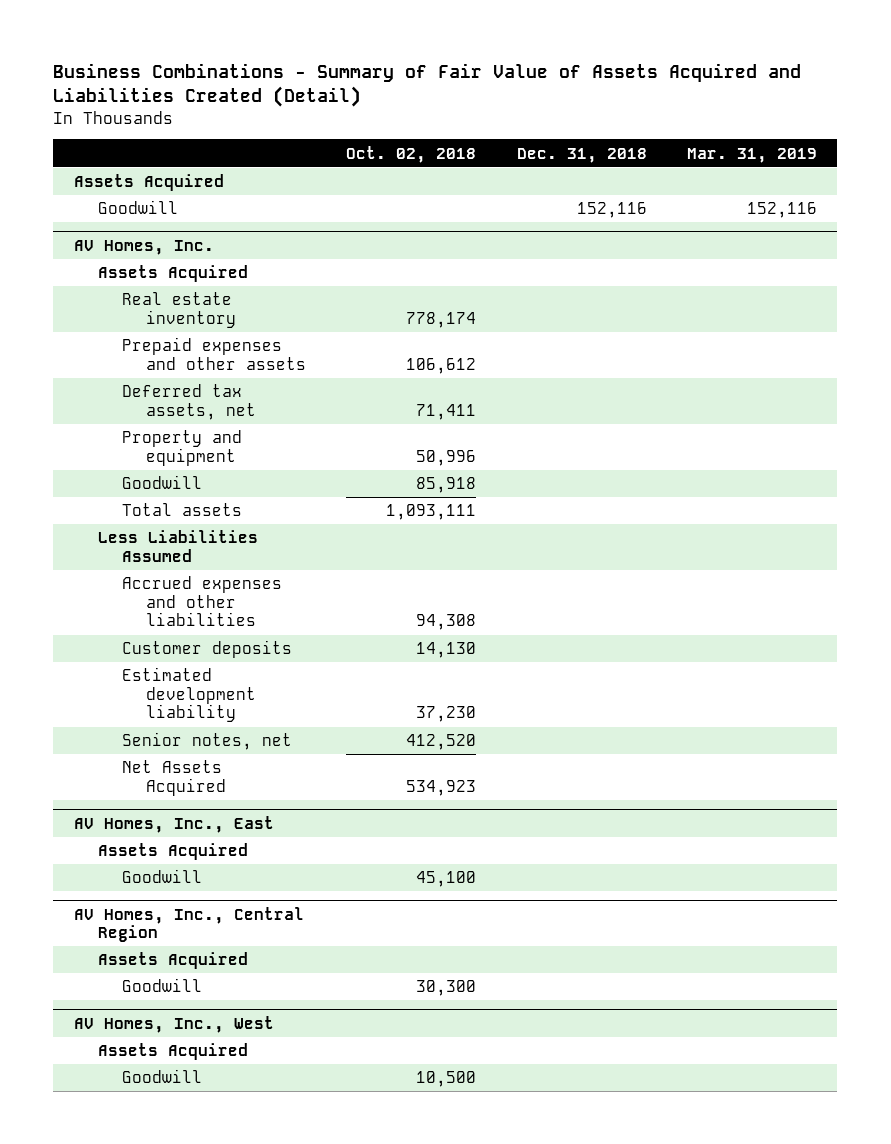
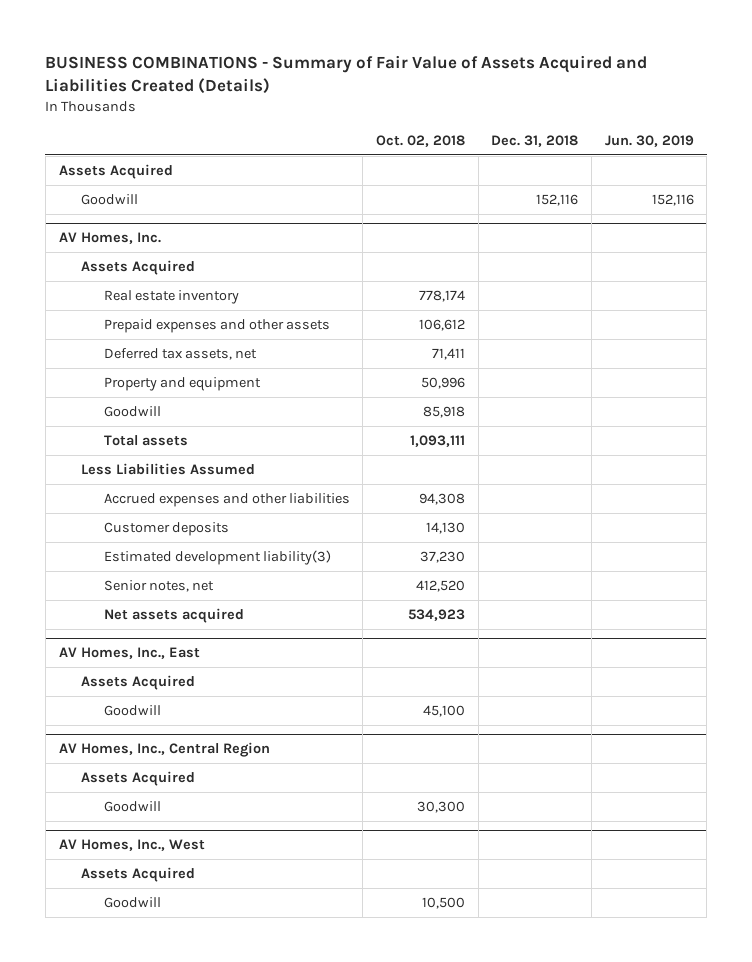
[53,62,802,108] Business Combinations - Summary of Fair Value of Assets Acquired and Liabilities Created (Detail) -> [45,55,648,95] BUSINESS COMBINATIONS - Summary of Fair Value of Assets Acquired and Liabilities Created (Details)
[687,147,818,163] Mar. 31, 2019 -> none
none -> [604,134,694,147] Jun. 30, 2019
[121,667,256,723] Estimated development liability -> [103,550,331,566] Estimated development liability(3)
[121,760,226,796] Net Assets Acquired -> [103,608,244,624] Net assets acquired

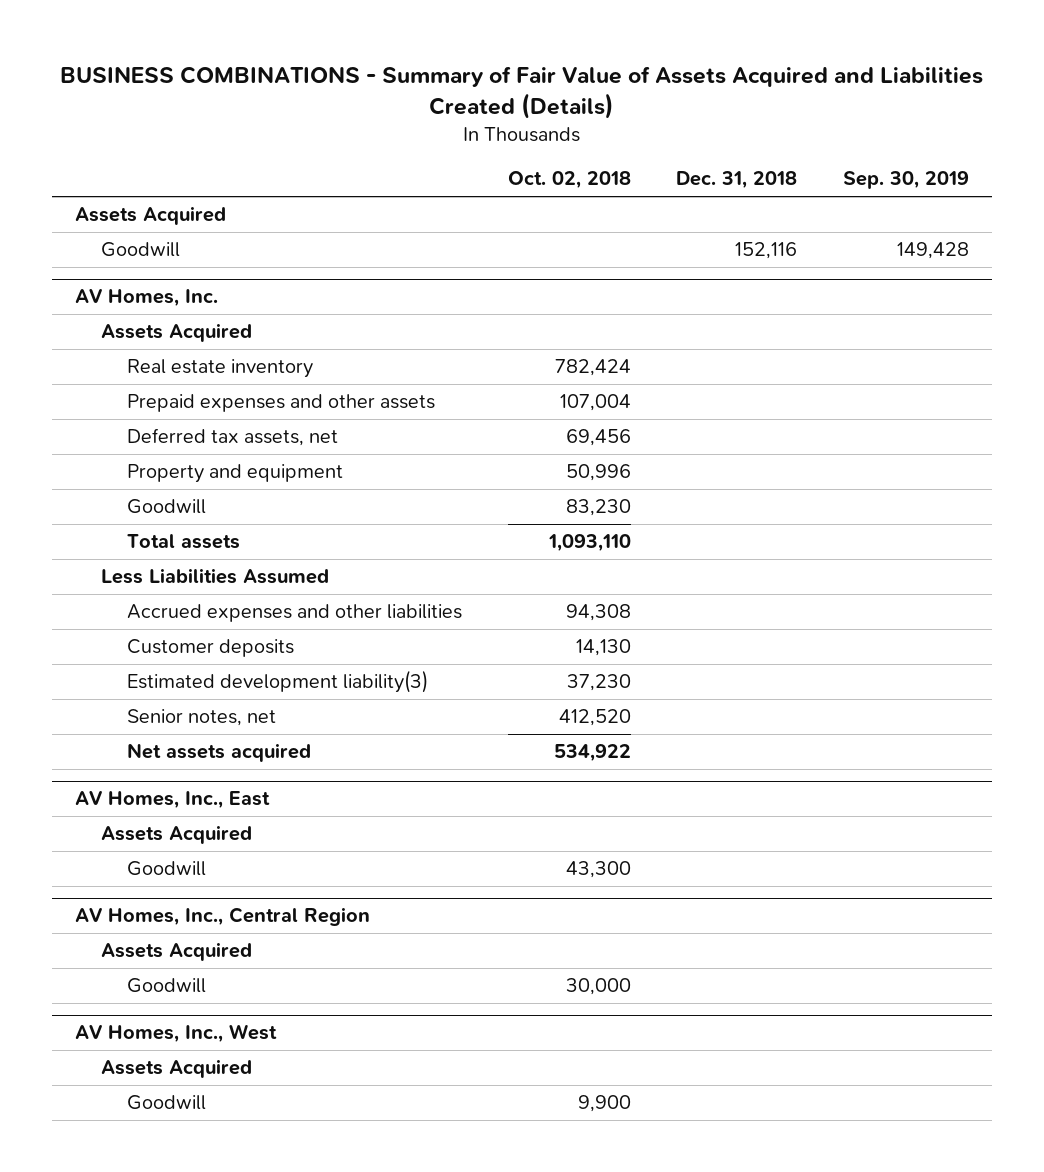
[604,134,694,147] Jun. 30, 2019 -> none
none -> [842,171,969,190] Sep. 30, 2019
[418,290,465,303] 778,174 -> [554,359,631,377] 782,424
[418,319,465,332] 106,612 -> [559,394,631,412] 107,004
[431,348,465,361] 71,411 -> [565,429,631,447] 69,456
[422,406,465,419] 85,918 -> [565,499,631,517] 83,230
[409,435,465,448] 1,093,111 -> [547,534,631,553] 1,093,110
[407,609,465,622] 534,923 -> [553,744,631,763] 534,922
[422,705,465,718] 45,100 -> [565,861,631,879] 43,300
[416,801,465,814] 30,300 -> [565,978,631,996] 30,000
[421,897,465,910] 10,500 -> [577,1095,631,1113] 9,900

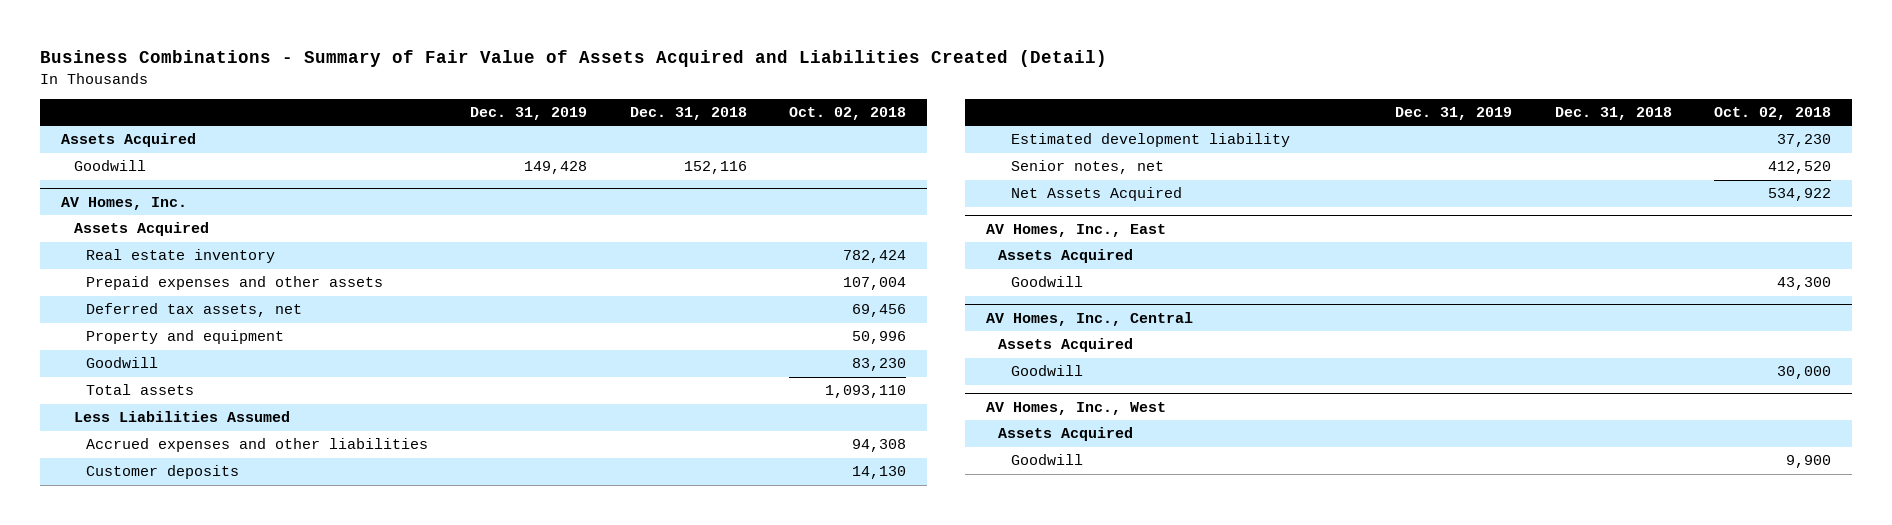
[59,66,983,120] BUSINESS COMBINATIONS - Summary of Fair Value of Assets Acquired and Liabilities Created (Details) -> [40,50,1108,68] Business Combinations - Summary of Fair Value of Assets Acquired and Liabilities Created (Detail)
[842,171,969,190] Sep. 30, 2019 -> none
none -> [470,107,588,121] Dec. 31, 2019
[127,670,429,694] Estimated development liability(3) -> [1010,133,1290,148] Estimated development liability
[127,743,312,763] Net assets acquired -> [1010,187,1182,202] Net Assets Acquired
[74,907,370,927] AV Homes, Inc., Central Region -> [986,311,1194,326] AV Homes, Inc., Central

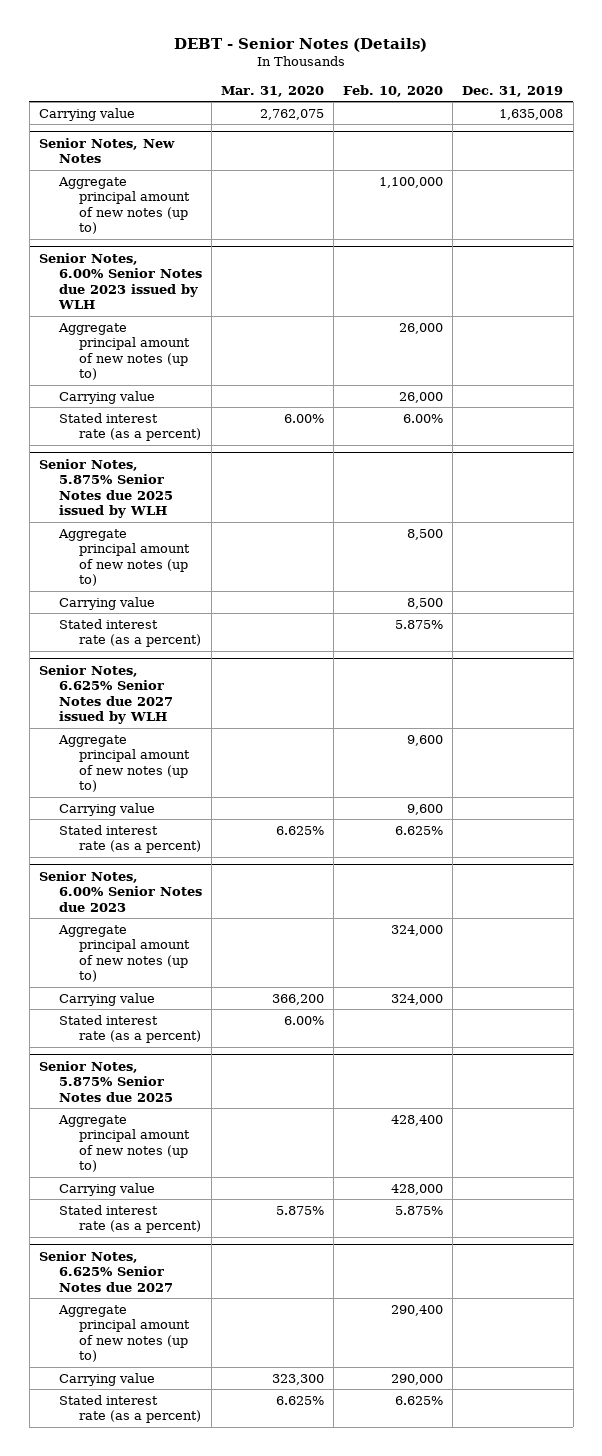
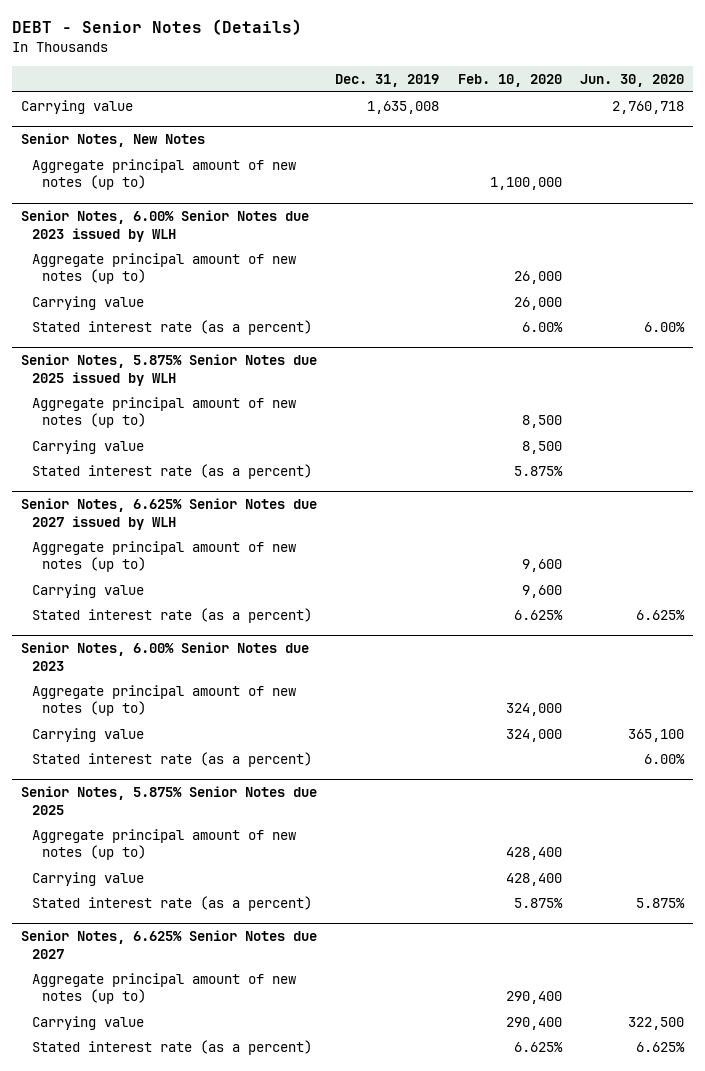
[220,85,324,97] Mar. 31, 2020 -> none
none -> [579,74,684,88] Jun. 30, 2020
[391,1183,444,1195] 428,000 -> [505,872,562,886] 428,400
[391,1373,444,1385] 290,000 -> [505,1016,562,1030] 290,400

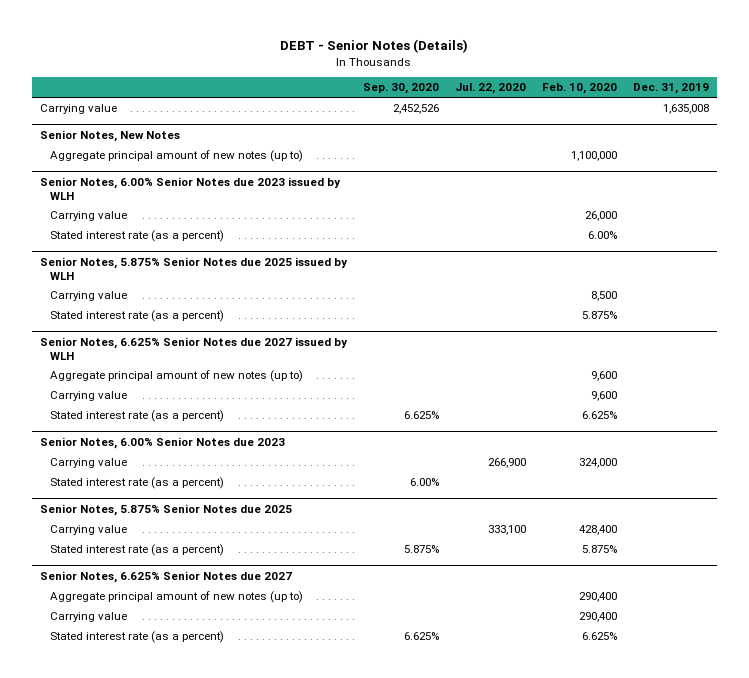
[579,74,684,88] Jun. 30, 2020 -> none
none -> [363,83,440,95] Sep. 30, 2020
none -> [454,83,526,95] Jul. 22, 2020
[31,252,296,285] Aggregate principal amount of new notes (up to) -> none
[31,396,296,429] Aggregate principal amount of new notes (up to) -> none
[31,684,296,717] Aggregate principal amount of new notes (up to) -> none
[31,828,296,861] Aggregate principal amount of new notes (up to) -> none

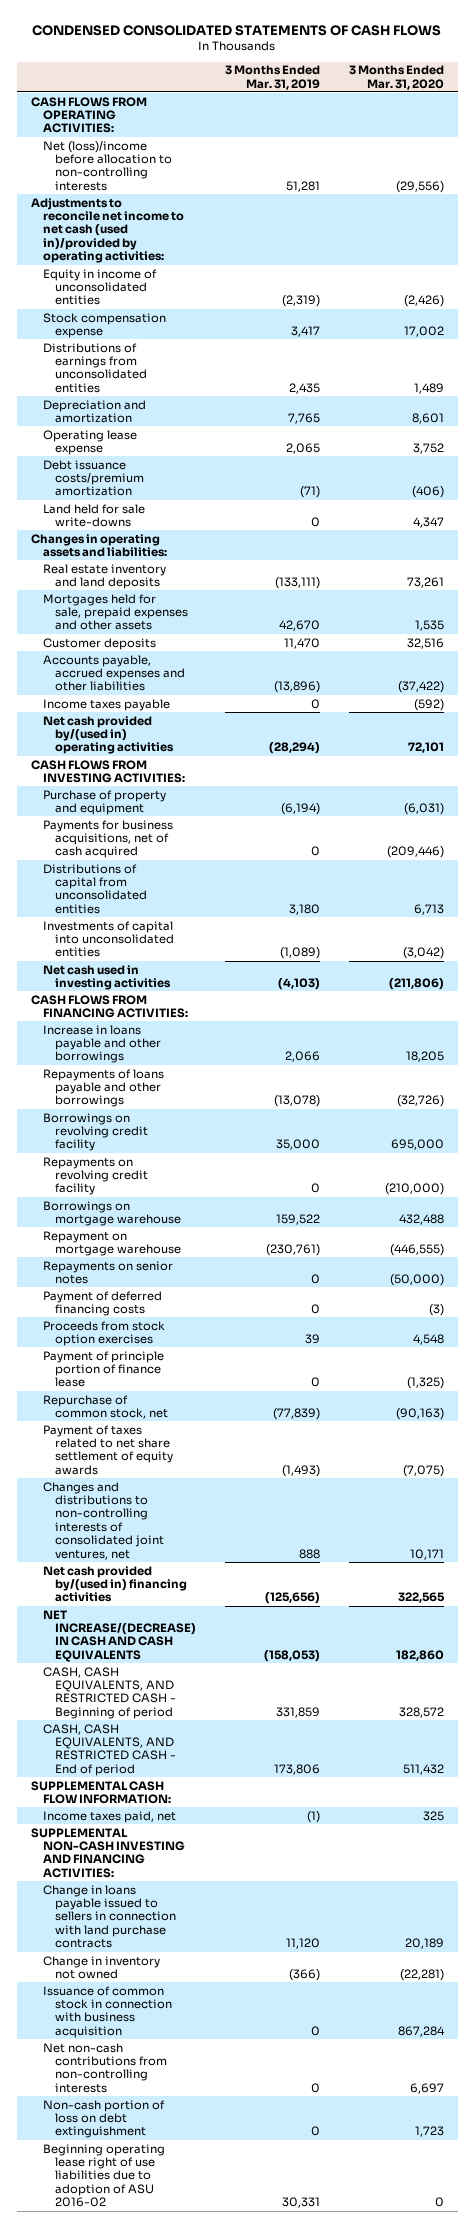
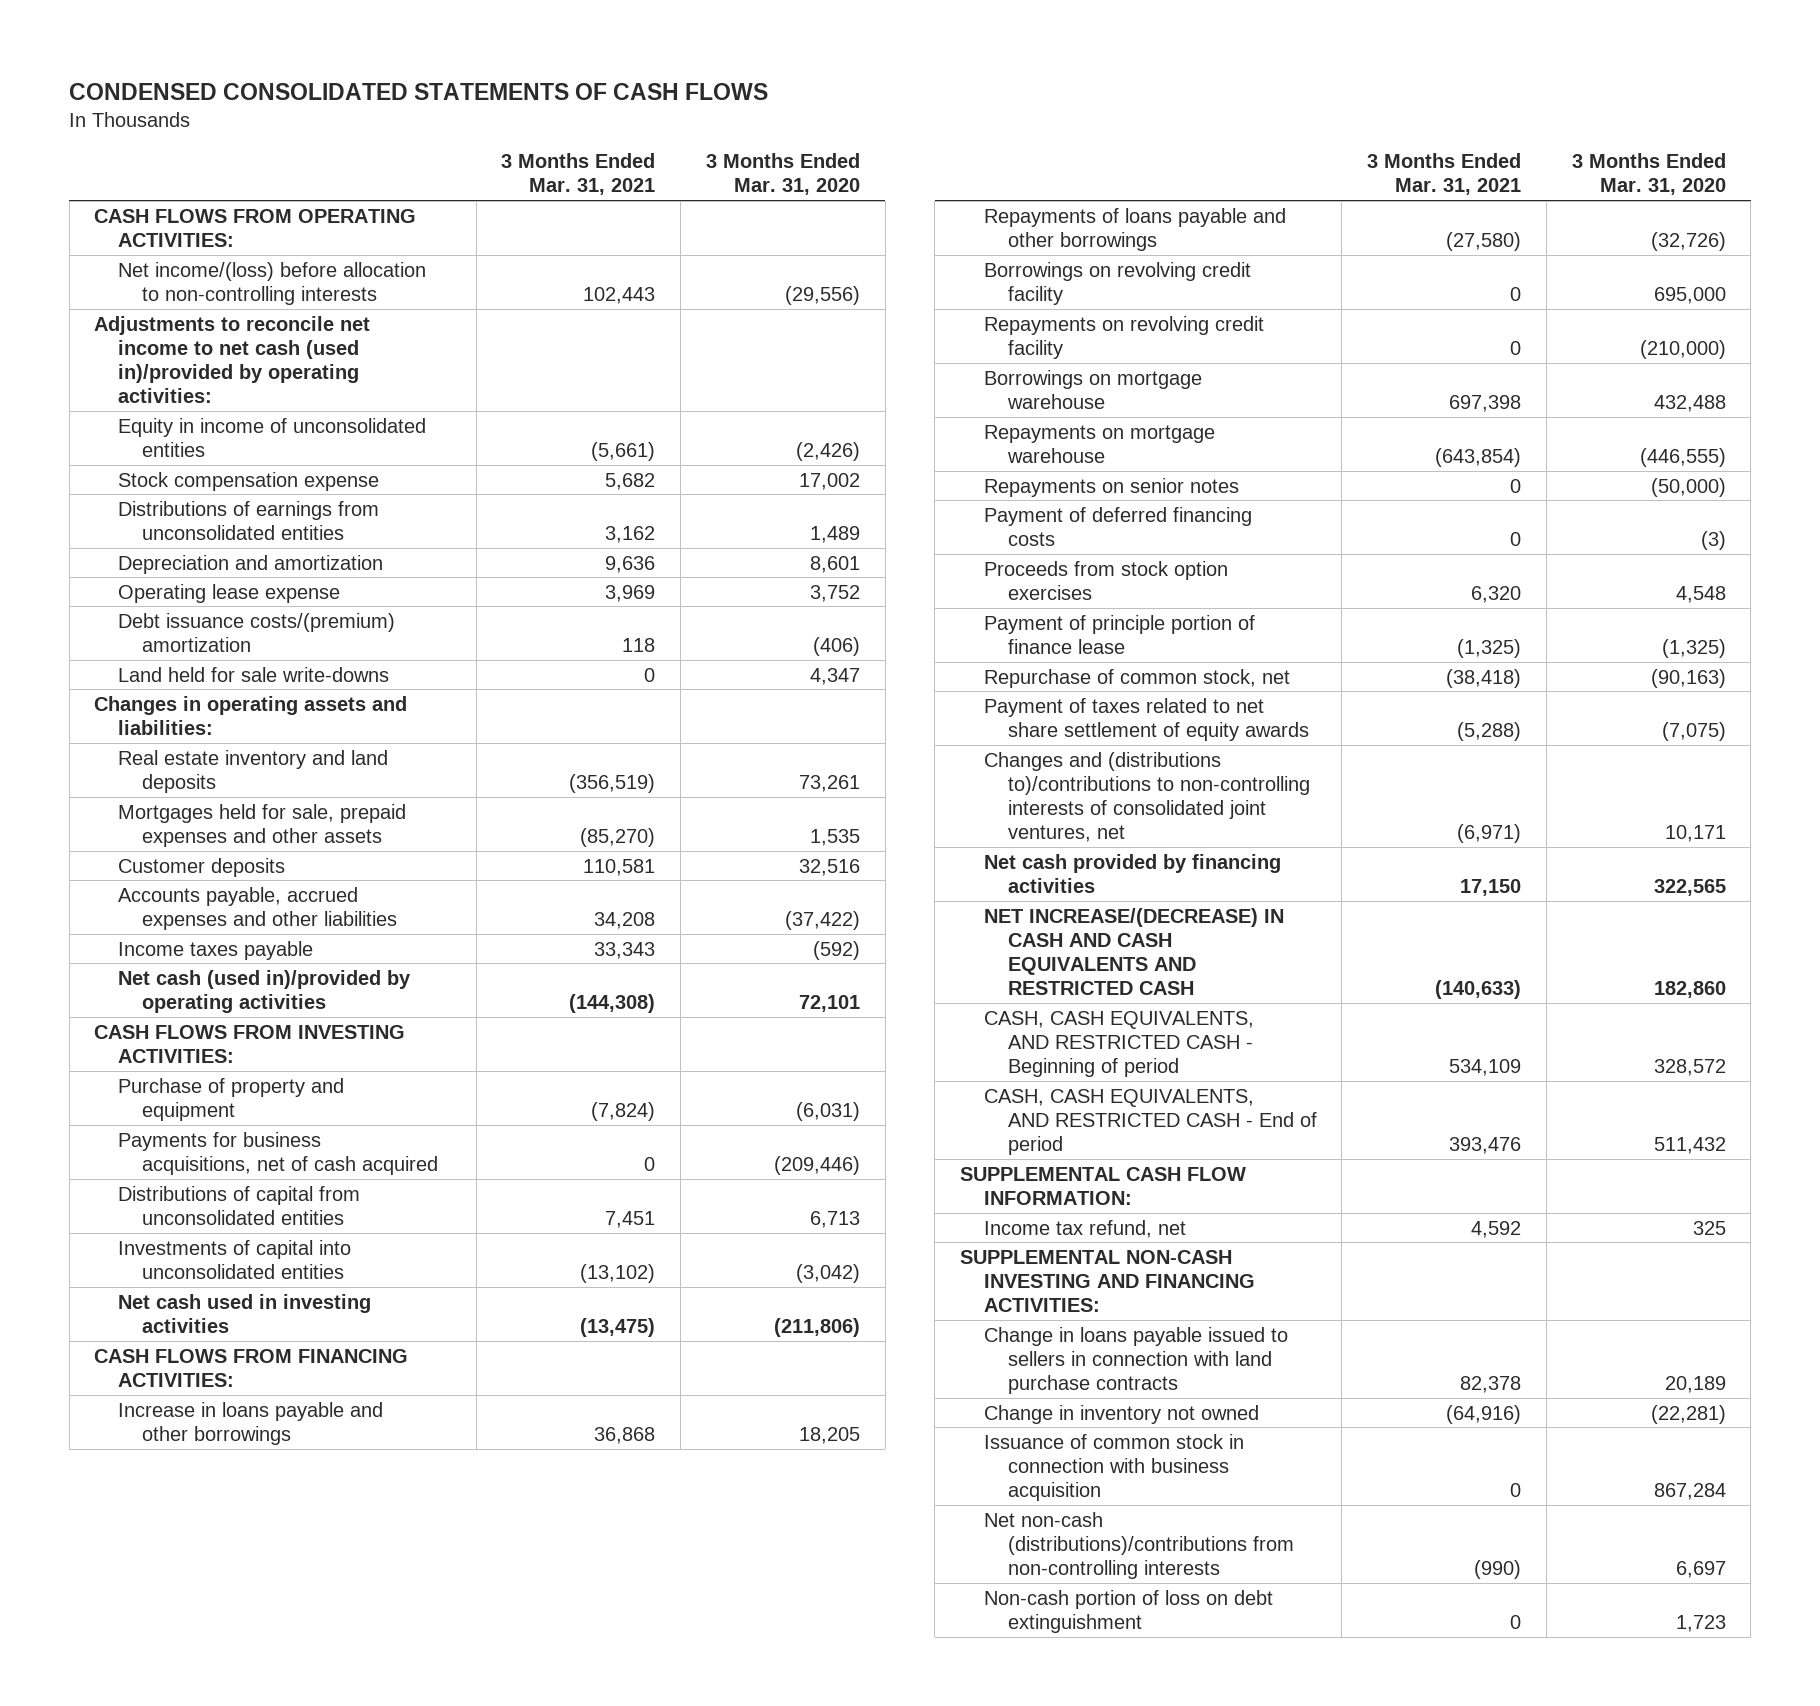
[224,65,320,90] 3 Months Ended Mar. 31, 2019 -> none
none -> [501,153,656,196] 3 Months Ended Mar. 31, 2021
[43,140,172,191] Net (loss)/income before allocation to non-controlling interests -> [118,261,427,305] Net income/(loss) before allocation to non-controlling interests
[43,459,144,497] Debt issuance costs/premium amortization -> [118,612,396,652] Debt issuance costs/(premium) amortization
[43,715,174,755] Net cash provided by/(used in) operating activities -> [118,969,412,1013] Net cash (used in)/provided by operating activities
[43,1230,181,1257] Repayment on mortgage warehouse -> [983,424,1215,463] Repayments on mortgage warehouse
[43,1481,164,1560] Changes and distributions to non-controlling interests of consolidated joint ventures, net -> [983,751,1310,843] Changes and (distributions to)/contributions to non-controlling interests of consolidated joint ventures, net
[43,1565,187,1603] Net cash provided by/(used in) financing activities -> [983,853,1281,893] Net cash provided by financing activities
[43,1609,196,1662] NET INCREASE/(DECREASE) IN CASH AND CASH EQUIVALENTS -> [983,907,1284,996] NET INCREASE/(DECREASE) IN CASH AND CASH EQUIVALENTS AND RESTRICTED CASH
[43,1810,177,1823] Income taxes paid, net -> [983,1219,1186,1238] Income tax refund, net
[43,2042,167,2093] Net non-cash contributions from non-controlling interests -> [983,1511,1294,1579] Net non-cash (distributions)/contributions from non-controlling interests
[43,2143,166,2208] Beginning operating lease right of use liabilities due to adoption of ASU 2016-02 -> none

